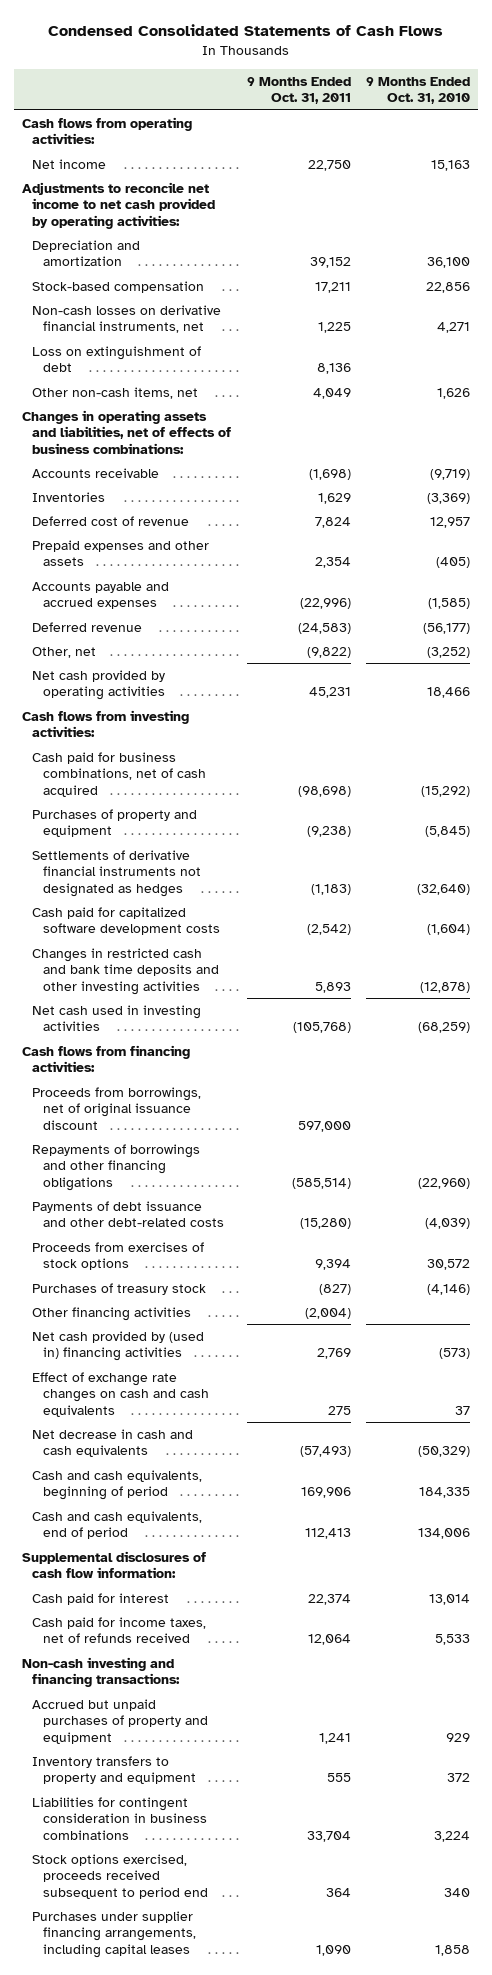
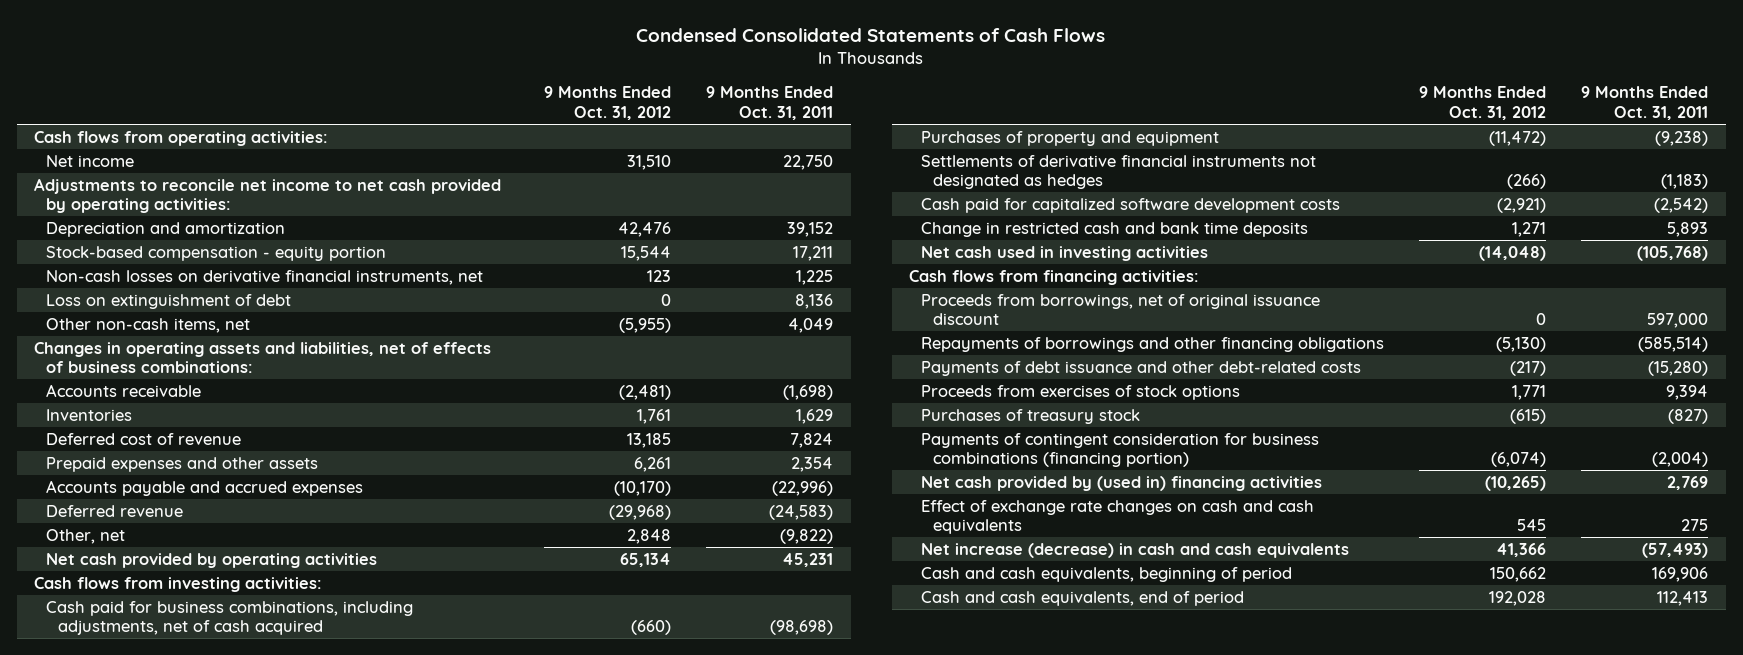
[366,76,471,105] 9 Months Ended Oct. 31, 2010 -> none
none -> [544,86,672,121] 9 Months Ended Oct. 31, 2012
[32,280,205,293] Stock-based compensation -> [45,245,386,261] Stock-based compensation - equity portion
[32,751,207,797] Cash paid for business combinations, net of cash acquired -> [45,600,413,636] Cash paid for business combinations, including adjustments, net of cash acquired
[32,947,220,995] Changes in restricted cash and bank time deposits and other investing activities -> [920,221,1308,237] Change in restricted cash and bank time deposits
[32,1306,192,1321] Other financing activities -> [920,432,1319,468] Payments of contingent consideration for business combinations (financing portion)
[32,1428,194,1458] Net decrease in cash and cash equivalents -> [920,542,1349,558] Net increase (decrease) in cash and cash equivalents
[21,1550,206,1579] Supplemental disclosures of cash flow information: -> none
[32,1592,170,1605] Cash paid for interest -> none
[32,1616,207,1644] Cash paid for income taxes, net of refunds received -> none
[21,1656,181,1688] Non-cash investing and financing transactions: -> none
[32,1698,209,1744] Accrued but unpaid purchases of property and equipment -> none
[32,1755,197,1785] Inventory transfers to property and equipment -> none
[32,1796,208,1840] Liabilities for contingent consideration in business combinations -> none
[32,1853,209,1899] Stock options exercised, proceeds received subsequent to period end -> none
[32,1910,197,1958] Purchases under supplier financing arrangements, including capital leases -> none

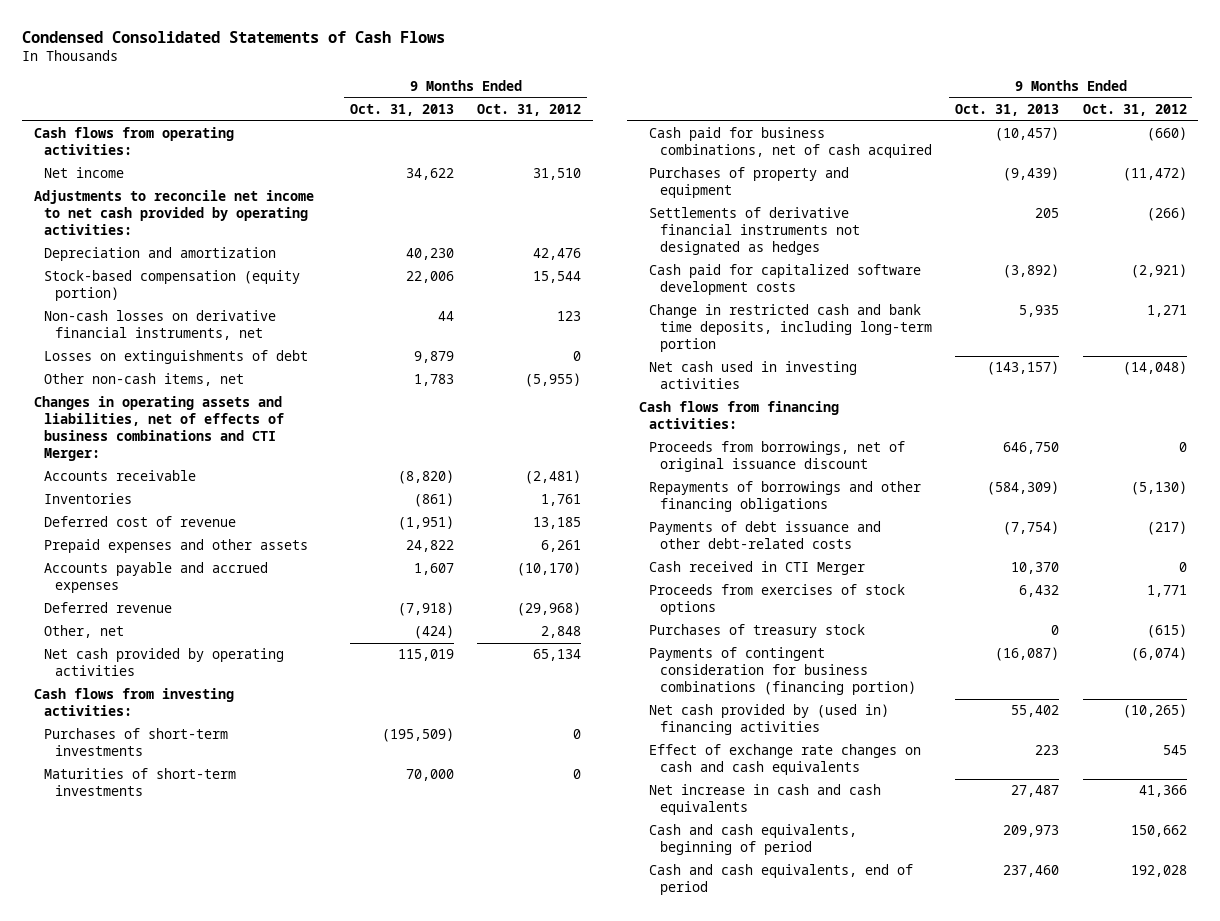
[706,86,834,121] 9 Months Ended Oct. 31, 2011 -> none
none -> [349,104,454,117] Oct. 31, 2013
[45,245,386,261] Stock-based compensation - equity portion -> [44,270,301,302] Stock-based compensation (equity portion)
[45,293,291,309] Loss on extinguishment of debt -> [44,350,309,365] Losses on extinguishments of debt
[34,341,492,374] Changes in operating assets and liabilities, net of effects of business combinations: -> [33,396,285,462] Changes in operating assets and liabilities, net of effects of business combinations and CTI Merger:
none -> [44,728,229,757] Purchases of short-term investments
none -> [44,768,237,797] Maturities of short-term investments
[45,600,413,636] Cash paid for business combinations, including adjustments, net of cash acquired -> [649,127,932,159] Cash paid for business combinations, net of cash acquired
[920,221,1308,237] Change in restricted cash and bank time deposits -> [649,304,932,353] Change in restricted cash and bank time deposits, including long-term portion
none -> [649,561,866,576] Cash received in CTI Merger
[920,542,1349,558] Net increase (decrease) in cash and cash equivalents -> [649,784,882,816] Net increase in cash and cash equivalents

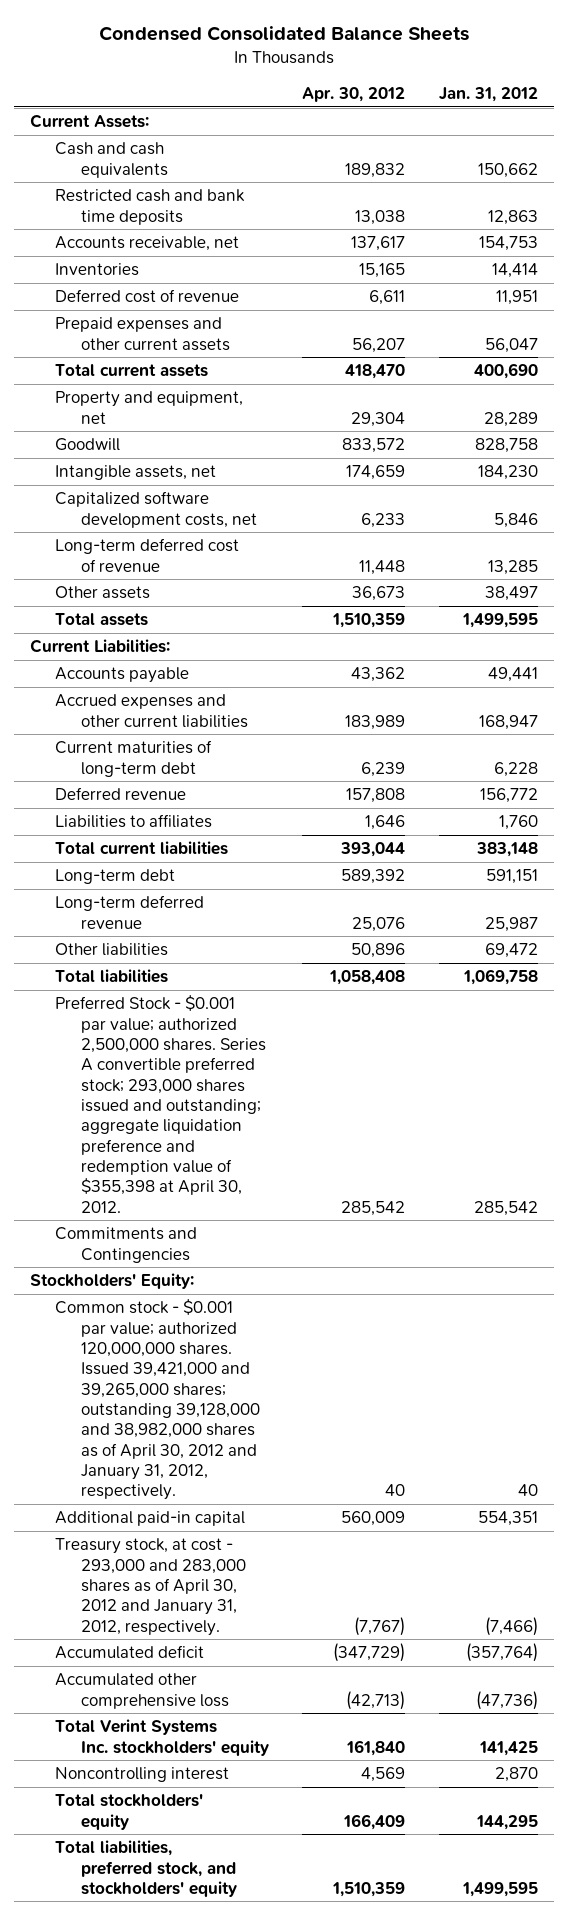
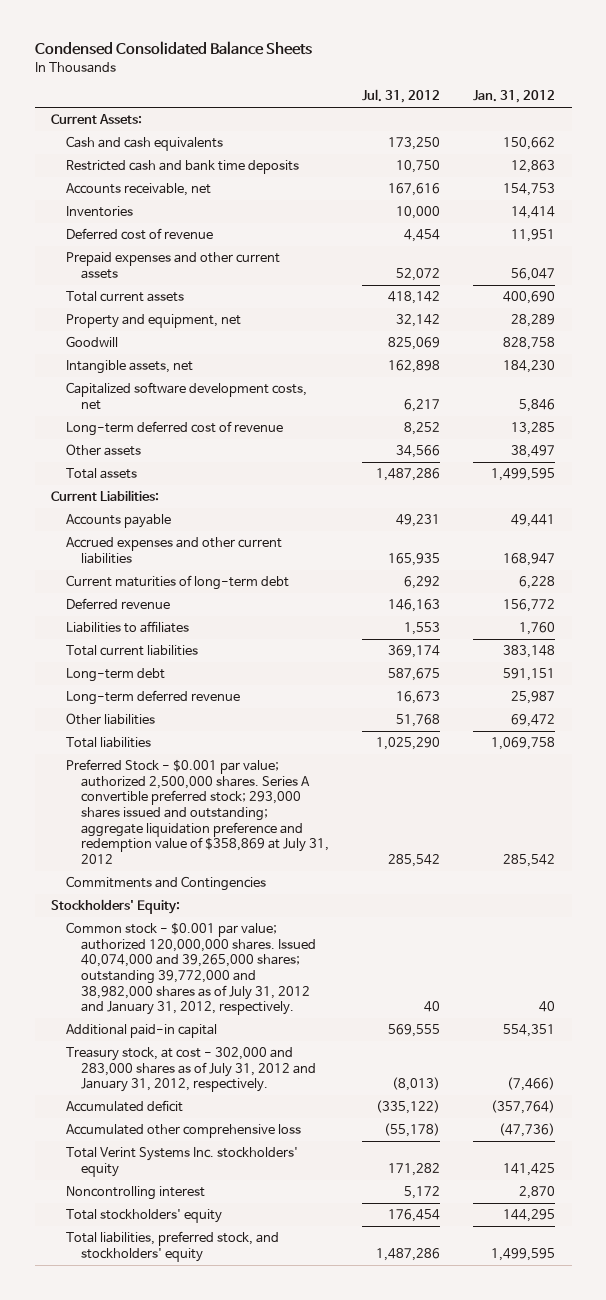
[302,86,406,102] Apr. 30, 2012 -> none
none -> [362,89,441,104] Jul. 31, 2012
[55,995,266,1213] Preferred Stock - $0.001 par value; authorized 2,500,000 shares. Series A convertible preferred stock; 293,000 shares issued and outstanding; aggregate liquidation preference and redemption value of $355,398 at April 30, 2012. -> [66,759,330,865] Preferred Stock - $0.001 par value; authorized 2,500,000 shares. Series A convertible preferred stock; 293,000 shares issued and outstanding; aggregate liquidation preference and redemption value of $358,869 at July 31, 2012
[55,1299,260,1501] Common stock - $0.001 par value; authorized 120,000,000 shares. Issued 39,421,000 and 39,265,000 shares; outstanding 39,128,000 and 38,982,000 shares as of April 30, 2012 and January 31, 2012, respectively. -> [66,922,317,1016] Common stock - $0.001 par value; authorized 120,000,000 shares. Issued 40,074,000 and 39,265,000 shares; outstanding 39,772,000 and 38,982,000 shares as of July 31, 2012 and January 31, 2012, respectively.
[55,1538,246,1636] Treasury stock, at cost - 293,000 and 283,000 shares as of April 30, 2012 and January 31, 2012, respectively. -> [66,1047,317,1093] Treasury stock, at cost - 302,000 and 283,000 shares as of July 31, 2012 and January 31, 2012, respectively.

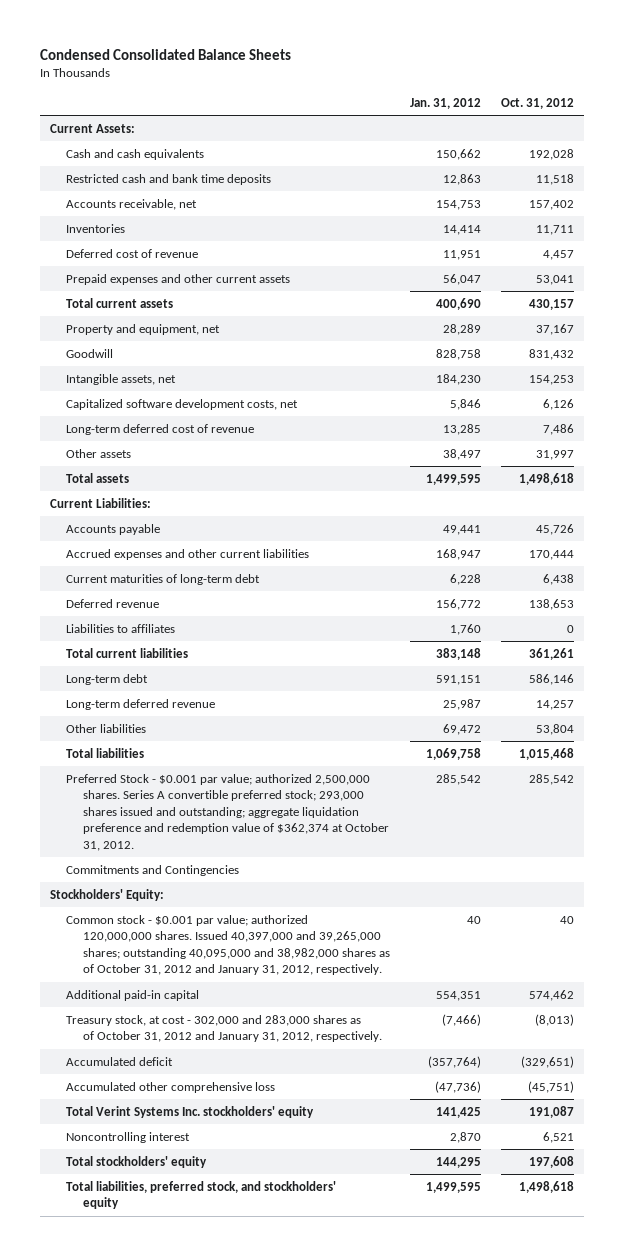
[362,89,441,104] Jul. 31, 2012 -> none
none -> [500,98,574,110] Oct. 31, 2012
[66,759,330,865] Preferred Stock - $0.001 par value; authorized 2,500,000 shares. Series A convertible preferred stock; 293,000 shares issued and outstanding; aggregate liquidation preference and redemption value of $358,869 at July 31, 2012 -> [66,773,390,851] Preferred Stock - $0.001 par value; authorized 2,500,000 shares. Series A convertible preferred stock; 293,000 shares issued and outstanding; aggregate liquidation preference and redemption value of $362,374 at October 31, 2012.
[66,922,317,1016] Common stock - $0.001 par value; authorized 120,000,000 shares. Issued 40,074,000 and 39,265,000 shares; outstanding 39,772,000 and 38,982,000 shares as of July 31, 2012 and January 31, 2012, respectively. -> [66,914,391,976] Common stock - $0.001 par value; authorized 120,000,000 shares. Issued 40,397,000 and 39,265,000 shares; outstanding 40,095,000 and 38,982,000 shares as of October 31, 2012 and January 31, 2012, respectively.
[66,1047,317,1093] Treasury stock, at cost - 302,000 and 283,000 shares as of July 31, 2012 and January 31, 2012, respectively. -> [66,1014,383,1043] Treasury stock, at cost - 302,000 and 283,000 shares as of October 31, 2012 and January 31, 2012, respectively.

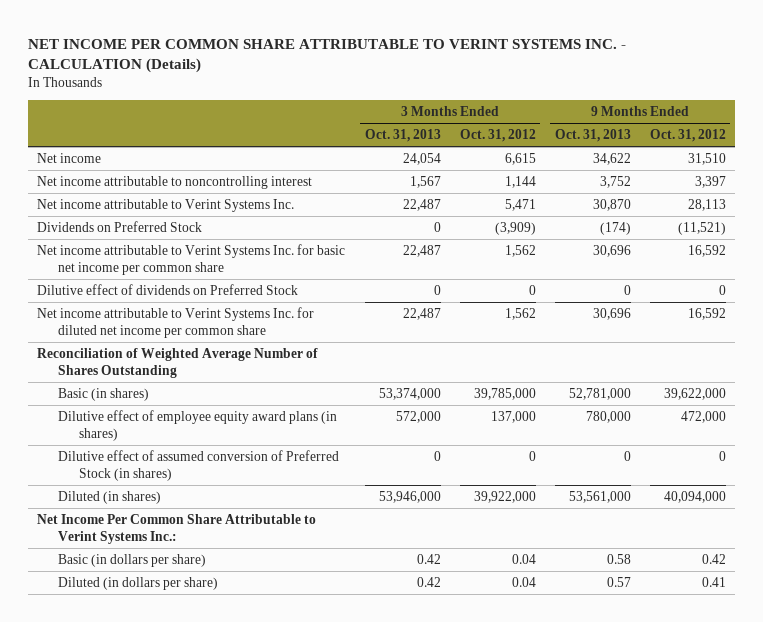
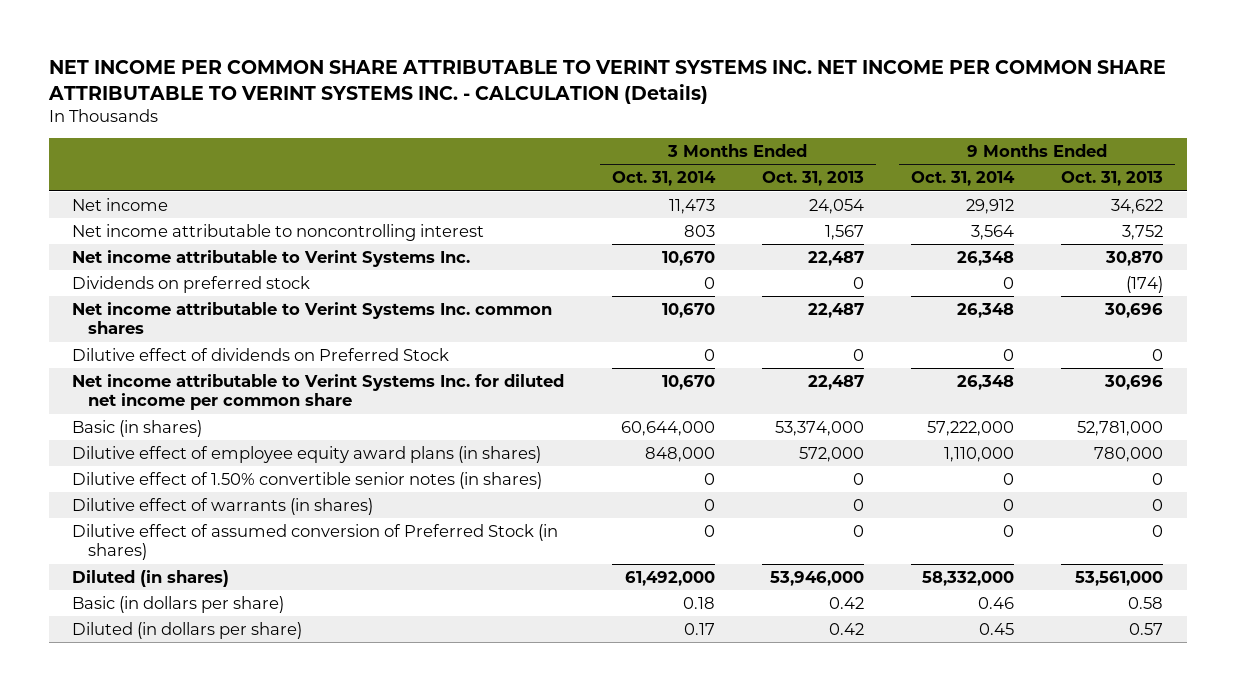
[27,38,626,74] NET INCOME PER COMMON SHARE ATTRIBUTABLE TO VERINT SYSTEMS INC. - CALCULATION (Details) -> [47,60,1166,104] NET INCOME PER COMMON SHARE ATTRIBUTABLE TO VERINT SYSTEMS INC. NET INCOME PER COMMON SHARE ATTRIBUTABLE TO VERINT SYSTEMS INC. - CALCULATION (Details)
[459,129,536,143] Oct. 31, 2012 -> none
[649,129,726,143] Oct. 31, 2012 -> none
none -> [611,171,716,187] Oct. 31, 2014
none -> [911,171,1016,187] Oct. 31, 2014
[37,220,203,232] Dividends on Preferred Stock -> [72,275,311,293] Dividends on preferred stock
[37,243,346,275] Net income attributable to Verint Systems Inc. for basic net income per common share -> [72,301,553,335] Net income attributable to Verint Systems Inc. common shares
[37,347,319,378] Reconciliation of Weighted Average Number of Shares Outstanding -> none
none -> [72,471,543,489] Dilutive effect of 1.50% convertible senior notes (in shares)
none -> [72,497,374,515] Dilutive effect of warrants (in shares)
[37,513,317,544] Net Income Per Common Share Attributable to Verint Systems Inc.: -> none

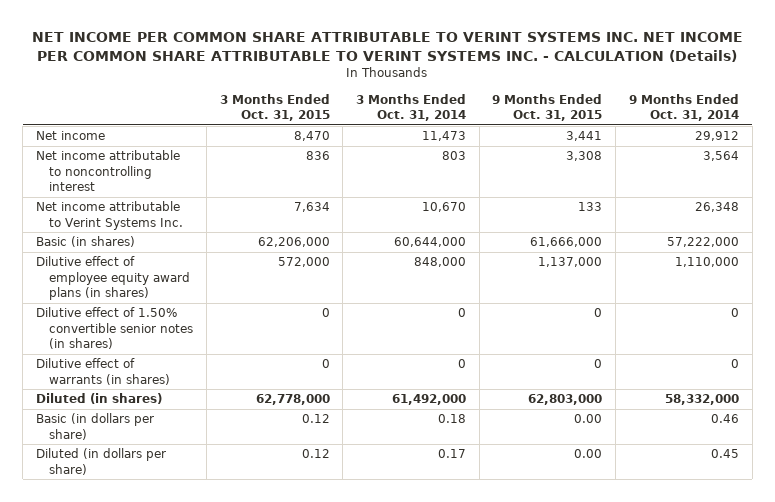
[761,171,864,187] Oct. 31, 2013 -> none
[1061,171,1164,187] Oct. 31, 2013 -> none
none -> [219,93,330,122] 3 Months Ended Oct. 31, 2015
none -> [492,93,603,122] 9 Months Ended Oct. 31, 2015
[72,275,311,293] Dividends on preferred stock -> none
[72,301,553,335] Net income attributable to Verint Systems Inc. common shares -> none
[72,347,450,361] Dilutive effect of dividends on Preferred Stock -> none
[72,373,565,411] Net income attributable to Verint Systems Inc. for diluted net income per common share -> none
[72,523,559,561] Dilutive effect of assumed conversion of Preferred Stock (in shares) -> none

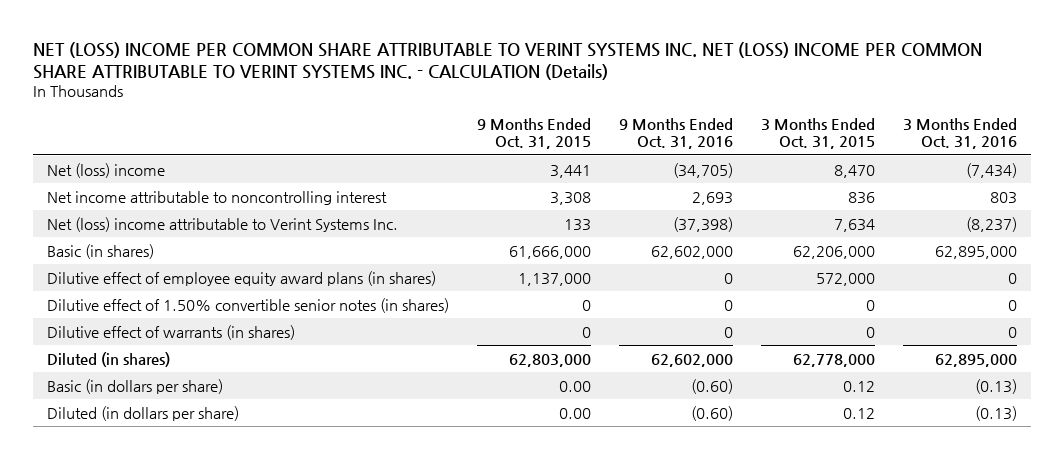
[32,31,744,62] NET INCOME PER COMMON SHARE ATTRIBUTABLE TO VERINT SYSTEMS INC. NET INCOME PER COMMON SHARE ATTRIBUTABLE TO VERINT SYSTEMS INC. - CALCULATION (Details) -> [32,41,982,81] NET (LOSS) INCOME PER COMMON SHARE ATTRIBUTABLE TO VERINT SYSTEMS INC. NET (LOSS) INCOME PER COMMON SHARE ATTRIBUTABLE TO VERINT SYSTEMS INC. - CALCULATION (Details)
[356,93,467,122] 3 Months Ended Oct. 31, 2014 -> none
[628,93,739,122] 9 Months Ended Oct. 31, 2014 -> none
none -> [619,118,734,150] 9 Months Ended Oct. 31, 2016
none -> [903,118,1018,150] 3 Months Ended Oct. 31, 2016
[35,131,105,141] Net income -> [46,162,165,178] Net (loss) income
[35,201,184,230] Net income attributable to Verint Systems Inc. -> [46,216,398,232] Net (loss) income attributable to Verint Systems Inc.

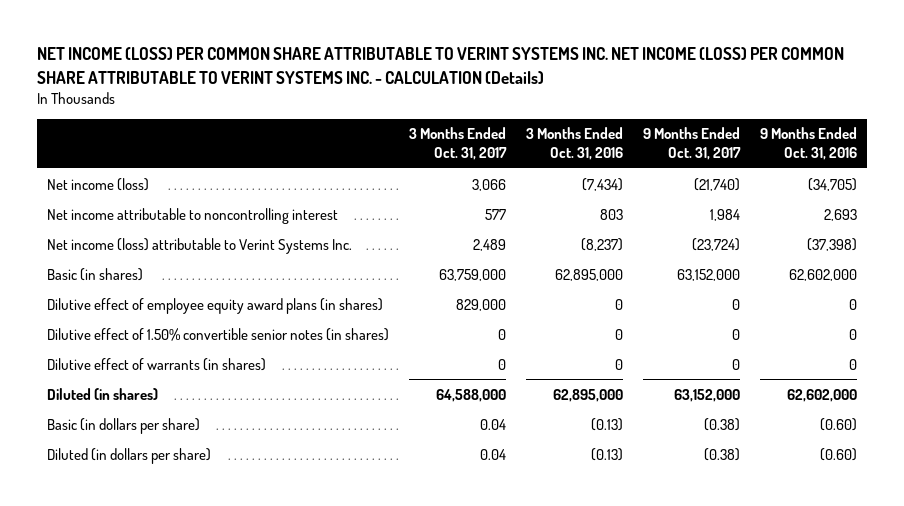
[32,41,982,81] NET (LOSS) INCOME PER COMMON SHARE ATTRIBUTABLE TO VERINT SYSTEMS INC. NET (LOSS) INCOME PER COMMON SHARE ATTRIBUTABLE TO VERINT SYSTEMS INC. - CALCULATION (Details) -> [37,47,845,84] NET INCOME (LOSS) PER COMMON SHARE ATTRIBUTABLE TO VERINT SYSTEMS INC. NET INCOME (LOSS) PER COMMON SHARE ATTRIBUTABLE TO VERINT SYSTEMS INC. - CALCULATION (Details)
[476,118,591,150] 9 Months Ended Oct. 31, 2015 -> none
[761,118,876,150] 3 Months Ended Oct. 31, 2015 -> none
none -> [409,127,508,161] 3 Months Ended Oct. 31, 2017
none -> [643,127,742,161] 9 Months Ended Oct. 31, 2017
[46,162,165,178] Net (loss) income -> [47,177,150,191] Net income (loss)
[46,216,398,232] Net (loss) income attributable to Verint Systems Inc. -> [47,237,353,254] Net income (loss) attributable to Verint Systems Inc.

